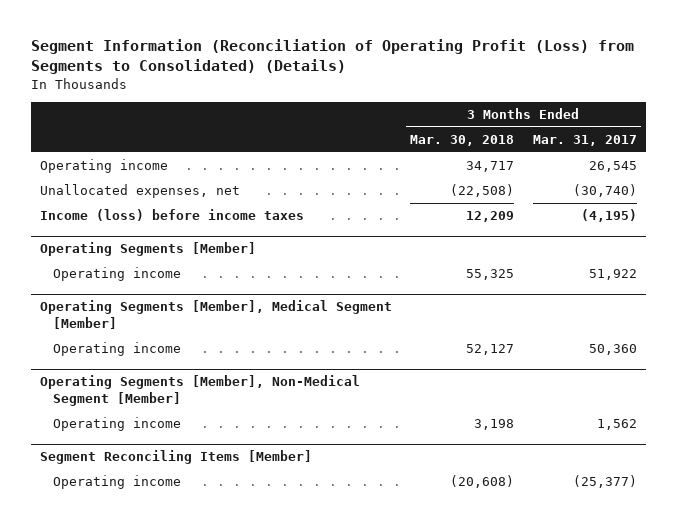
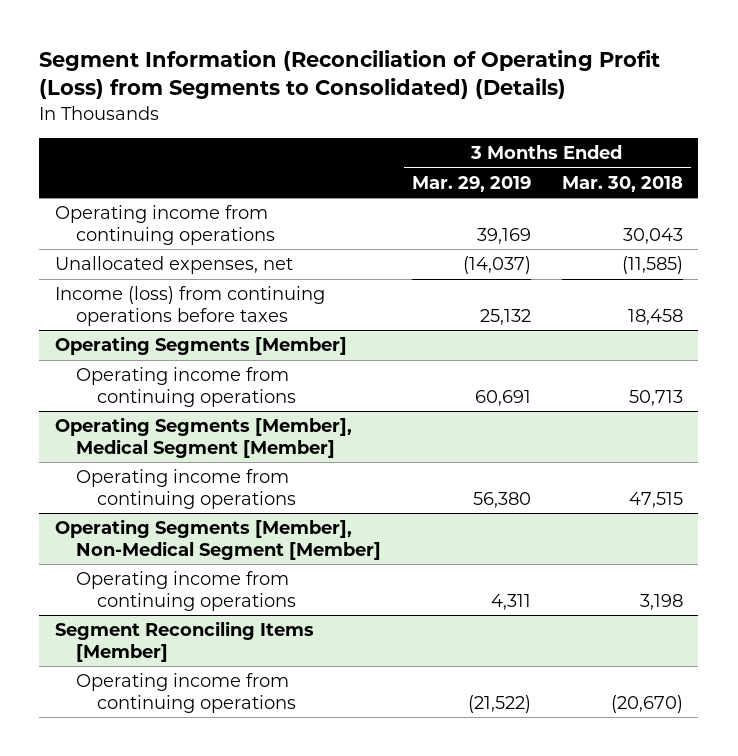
[532,134,637,146] Mar. 31, 2017 -> none
none -> [411,175,531,192] Mar. 29, 2019
[40,159,169,174] Operating income -> [54,205,275,246] Operating income from continuing operations
[466,161,515,173] 34,717 -> [622,228,683,245] 30,043
[450,184,515,198] (22,508) -> [621,256,683,275] (11,585)
[40,209,305,222] Income (loss) before income taxes -> [54,286,325,327] Income (loss) from continuing operations before taxes
[466,211,515,223] 12,209 -> [627,309,683,326] 18,458
[53,267,182,282] Operating income -> [75,367,296,408] Operating income from continuing operations
[466,269,515,281] 55,325 -> [628,390,683,407] 50,713
[53,342,182,357] Operating income -> [75,469,296,510] Operating income from continuing operations
[466,344,515,356] 52,127 -> [628,492,683,509] 47,515
[53,417,182,432] Operating income -> [75,571,296,612] Operating income from continuing operations
[53,475,182,490] Operating income -> [75,673,296,714] Operating income from continuing operations
[450,475,515,489] (20,608) -> [610,695,683,714] (20,670)

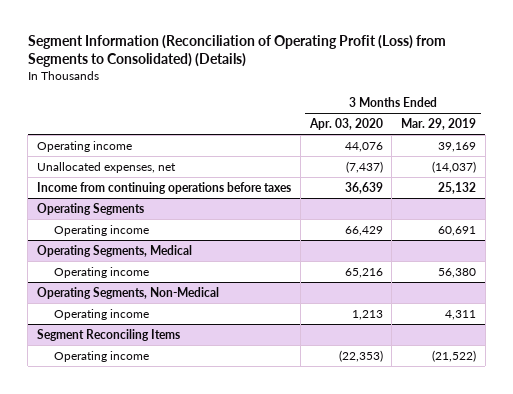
[561,175,683,192] Mar. 30, 2018 -> none
none -> [308,118,383,131] Apr. 03, 2020
[54,205,275,246] Operating income from continuing operations -> [36,140,132,152] Operating income
[54,286,325,327] Income (loss) from continuing operations before taxes -> [36,181,291,194] Income from continuing operations before taxes
[54,336,347,356] Operating Segments [Member] -> [36,202,144,215] Operating Segments
[75,367,296,408] Operating income from continuing operations -> [53,224,149,236] Operating income
[54,417,352,459] Operating Segments [Member], Medical Segment [Member] -> [36,244,192,257] Operating Segments, Medical
[75,469,296,510] Operating income from continuing operations -> [53,266,149,278] Operating income
[54,519,381,561] Operating Segments [Member], Non-Medical Segment [Member] -> [36,286,219,299] Operating Segments, Non-Medical
[75,571,296,612] Operating income from continuing operations -> [53,308,149,320] Operating income
[54,621,314,663] Segment Reconciling Items [Member] -> [36,328,180,341] Segment Reconciling Items
[75,673,296,714] Operating income from continuing operations -> [53,350,149,362] Operating income

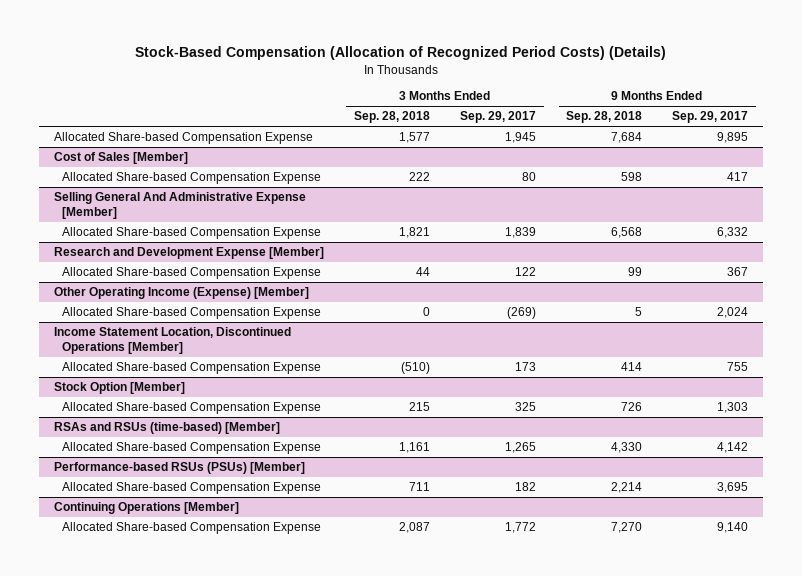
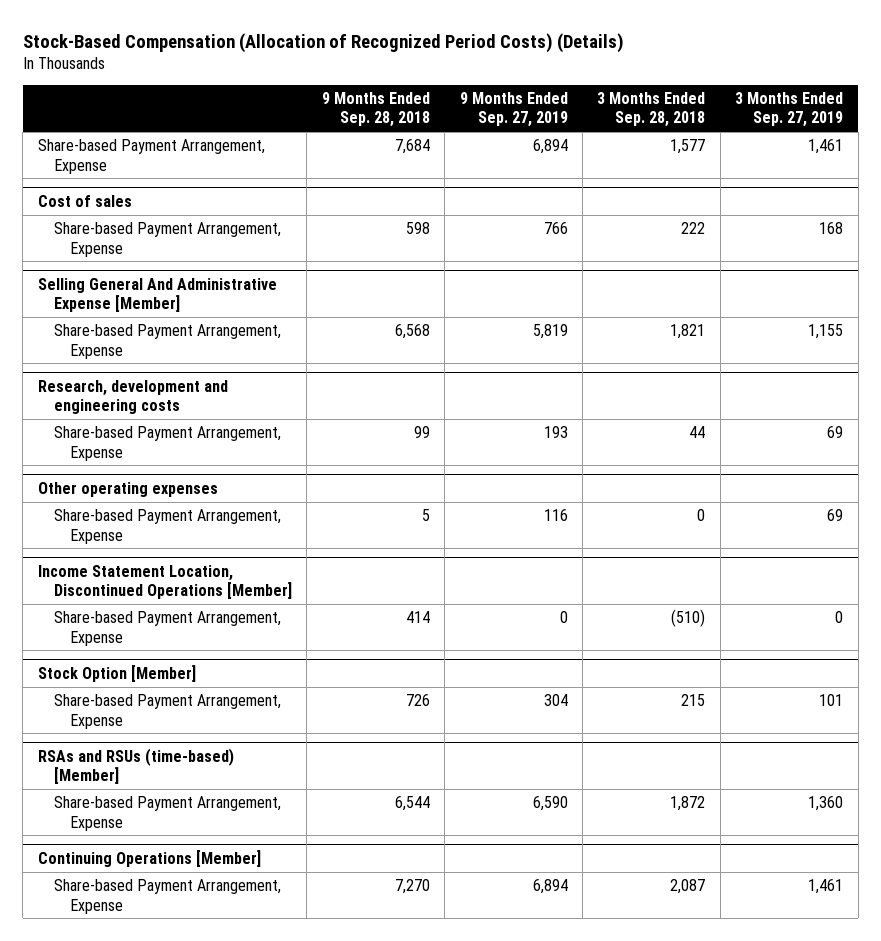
[460,111,537,124] Sep. 29, 2017 -> none
[672,111,749,124] Sep. 29, 2017 -> none
none -> [459,92,568,128] 9 Months Ended Sep. 27, 2019
none -> [735,92,844,128] 3 Months Ended Sep. 27, 2019
[53,132,313,145] Allocated Share-based Compensation Expense -> [37,139,265,174] Share-based Payment Arrangement, Expense
[53,152,188,165] Cost of Sales [Member] -> [37,194,132,207] Cost of sales
[62,172,322,185] Allocated Share-based Compensation Expense -> [53,222,281,257] Share-based Payment Arrangement, Expense
[62,227,322,240] Allocated Share-based Compensation Expense -> [53,324,281,359] Share-based Payment Arrangement, Expense
[53,247,324,260] Research and Development Expense [Member] -> [37,379,228,415] Research, development and engineering costs
[62,267,322,280] Allocated Share-based Compensation Expense -> [53,426,281,461] Share-based Payment Arrangement, Expense
[53,287,309,300] Other Operating Income (Expense) [Member] -> [37,481,218,497] Other operating expenses
[62,307,322,320] Allocated Share-based Compensation Expense -> [53,509,281,544] Share-based Payment Arrangement, Expense
[62,362,322,375] Allocated Share-based Compensation Expense -> [53,611,281,646] Share-based Payment Arrangement, Expense
[62,402,322,415] Allocated Share-based Compensation Expense -> [53,694,281,729] Share-based Payment Arrangement, Expense
[53,462,305,475] Performance-based RSUs (PSUs) [Member] -> none
[62,482,322,495] Allocated Share-based Compensation Expense -> none
[62,442,322,455] Allocated Share-based Compensation Expense -> [53,796,281,831] Share-based Payment Arrangement, Expense
[398,442,430,454] 1,161 -> [670,796,706,812] 1,872
[611,442,643,454] 4,330 -> [394,796,430,812] 6,544
[62,522,322,535] Allocated Share-based Compensation Expense -> [53,879,281,914] Share-based Payment Arrangement, Expense

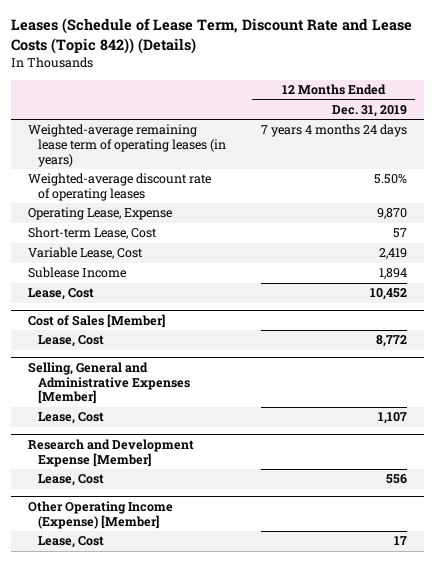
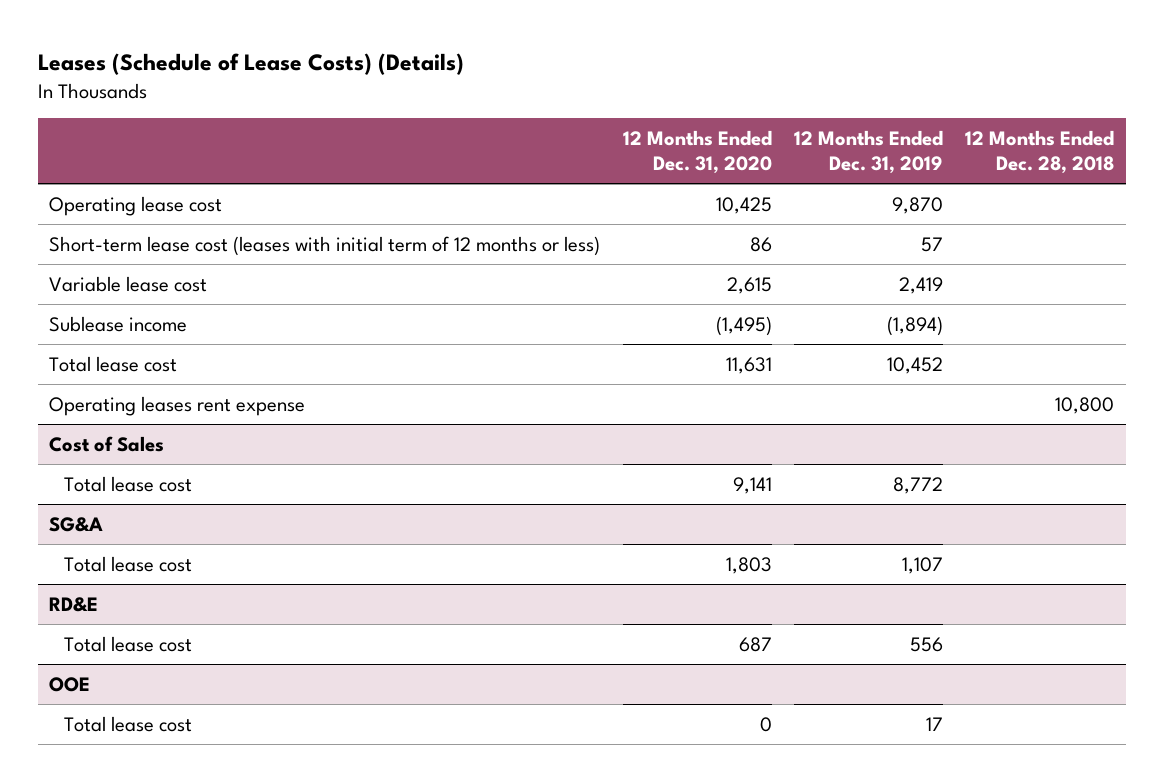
[10,18,412,55] Leases (Schedule of Lease Term, Discount Rate and Lease Costs (Topic 842)) (Details) -> [37,52,464,75] Leases (Schedule of Lease Costs) (Details)
none -> [622,130,772,174] 12 Months Ended Dec. 31, 2020
none -> [965,130,1115,174] 12 Months Ended Dec. 28, 2018
[28,124,226,168] Weighted-average remaining lease term of operating leases (in years) -> none
[28,173,212,202] Weighted-average discount rate of operating leases -> none
[28,207,173,221] Operating Lease, Expense -> [49,195,223,216] Operating lease cost
[28,227,158,240] Short-term Lease, Cost -> [49,235,601,256] Short-term lease cost (leases with initial term of 12 months or less)
[28,247,144,260] Variable Lease, Cost -> [49,275,208,292] Variable lease cost
[28,267,127,279] Sublease Income -> [49,315,188,332] Sublease income
[378,268,407,280] 1,894 -> [886,315,943,336] (1,894)
[28,288,95,301] Lease, Cost -> [49,355,178,372] Total lease cost
none -> [49,395,306,416] Operating leases rent expense
[28,313,166,328] Cost of Sales [Member] -> [49,435,165,452] Cost of Sales
[37,335,104,348] Lease, Cost -> [64,475,193,492] Total lease cost
[28,361,190,405] Selling, General and Administrative Expenses [Member] -> [49,516,104,532] SG&A
[37,412,104,425] Lease, Cost -> [64,555,193,572] Total lease cost
[28,438,195,467] Research and Development Expense [Member] -> [49,596,99,612] RD&E
[37,474,104,487] Lease, Cost -> [64,635,193,652] Total lease cost
[28,500,174,529] Other Operating Income (Expense) [Member] -> [49,676,91,692] OOE
[37,536,104,549] Lease, Cost -> [64,715,193,732] Total lease cost

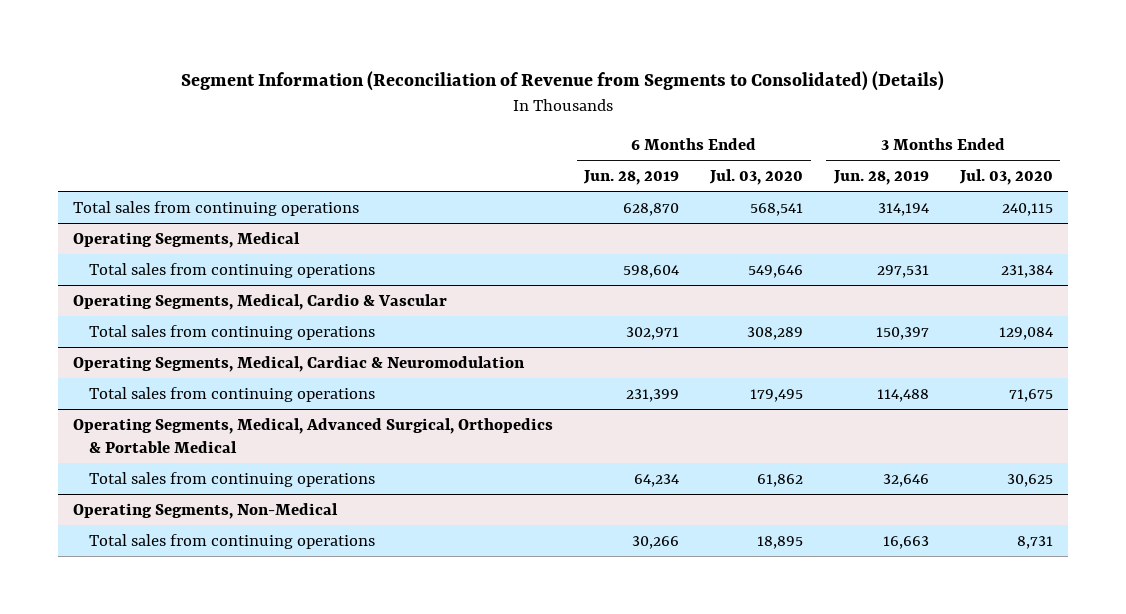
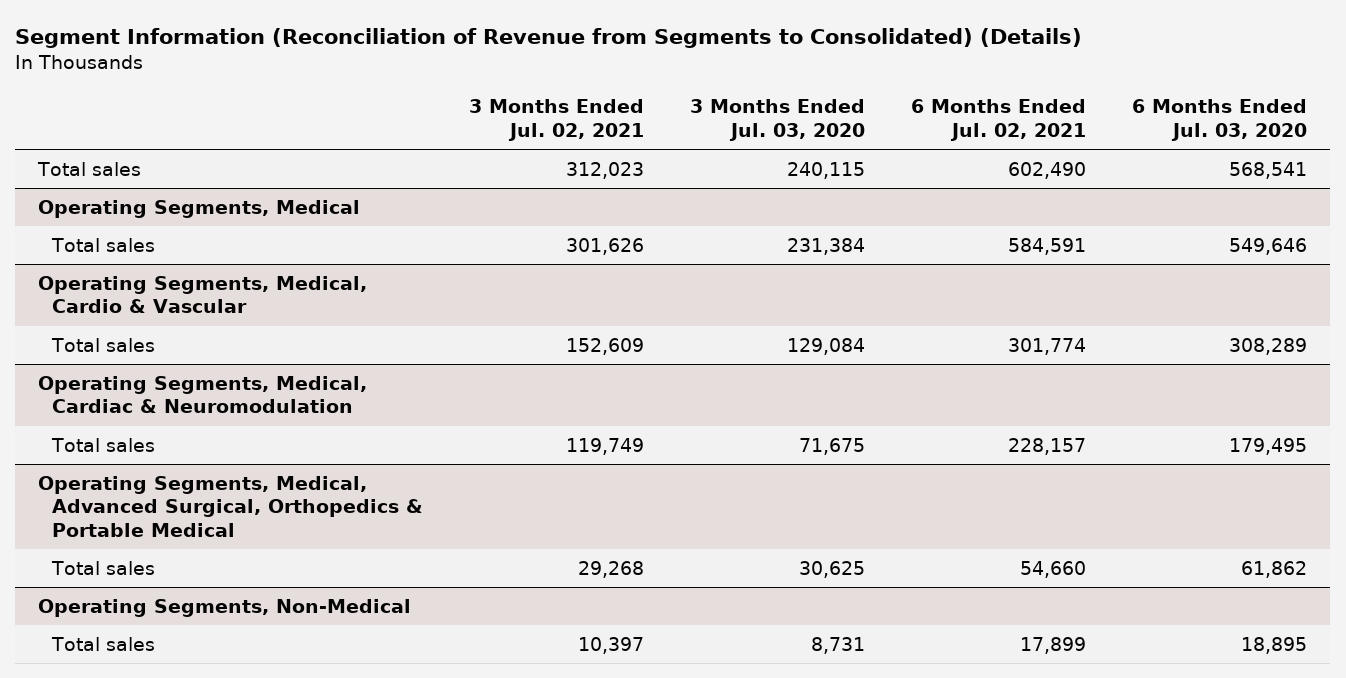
[583,170,680,186] Jun. 28, 2019 -> none
[832,170,929,186] Jun. 28, 2019 -> none
none -> [469,99,645,142] 3 Months Ended Jul. 02, 2021
none -> [911,99,1087,142] 6 Months Ended Jul. 02, 2021
[73,200,360,216] Total sales from continuing operations -> [37,161,142,176] Total sales
[89,262,376,278] Total sales from continuing operations -> [51,237,156,252] Total sales
[89,324,376,340] Total sales from continuing operations -> [51,337,156,352] Total sales
[89,386,376,402] Total sales from continuing operations -> [51,437,156,452] Total sales
[89,471,376,487] Total sales from continuing operations -> [51,560,156,575] Total sales
[89,533,376,549] Total sales from continuing operations -> [51,636,156,651] Total sales

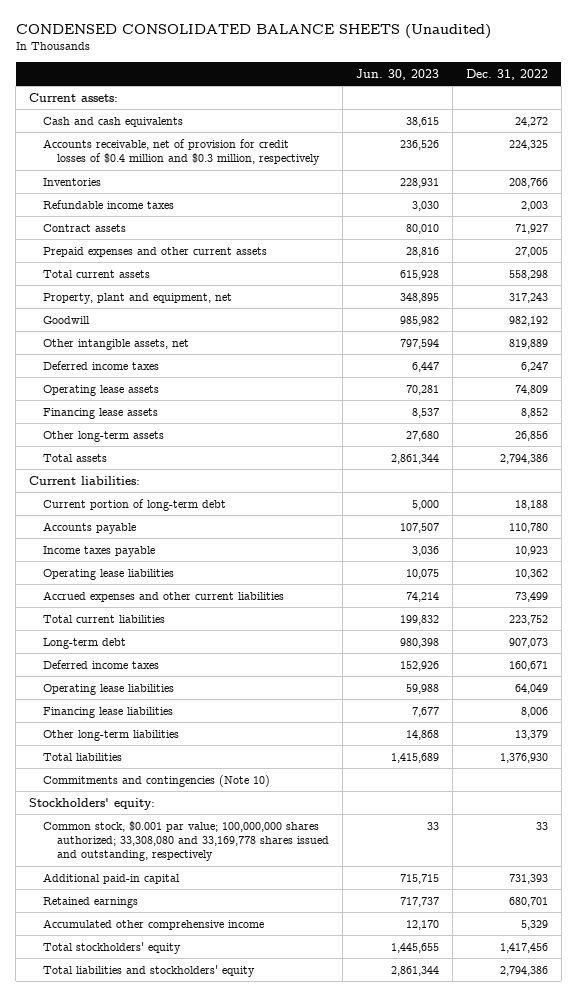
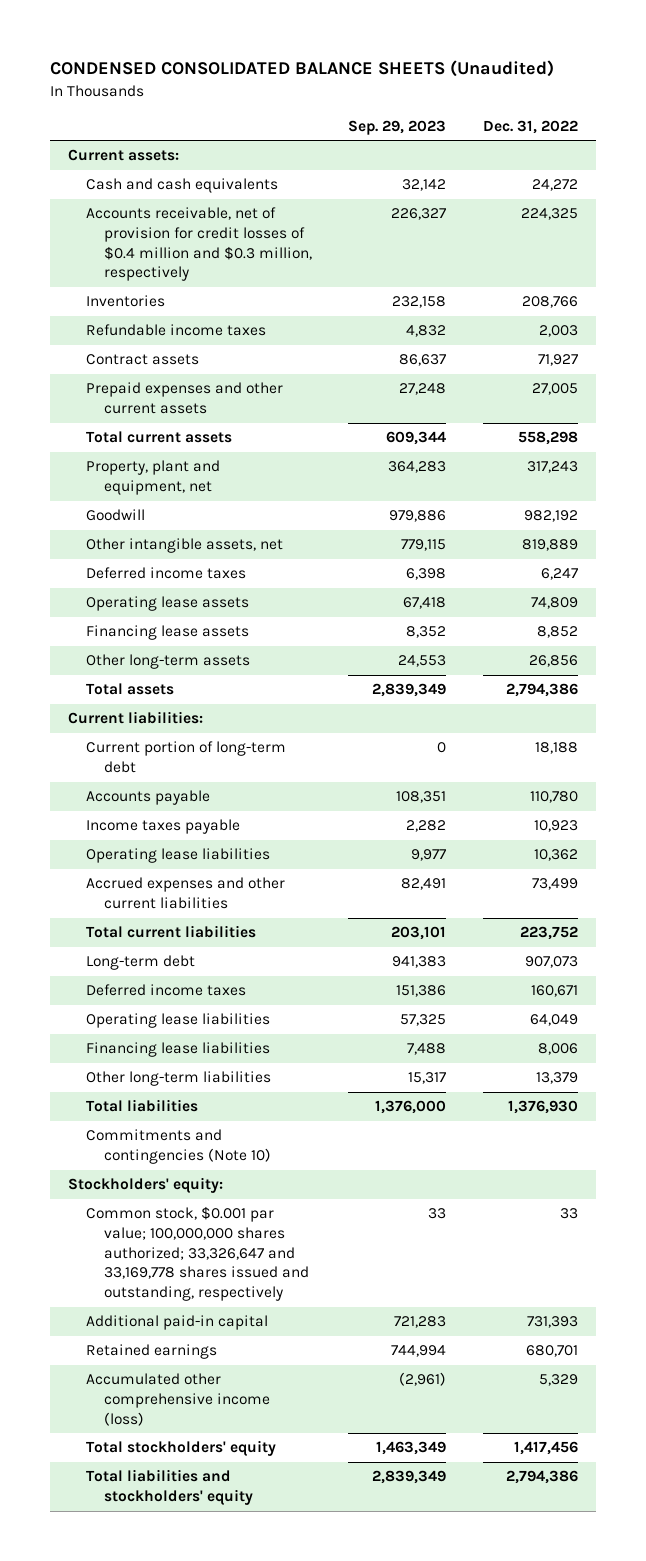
[355,68,439,80] Jun. 30, 2023 -> none
none -> [348,119,447,135] Sep. 29, 2023
[42,820,329,862] Common stock, $0.001 par value; 100,000,000 shares authorized; 33,308,080 and 33,169,778 shares issued and outstanding, respectively -> [86,1206,309,1302] Common stock, $0.001 par value; 100,000,000 shares authorized; 33,326,647 and 33,169,778 shares issued and outstanding, respectively
[42,918,264,930] Accumulated other comprehensive income -> [86,1373,270,1426] Accumulated other comprehensive income (loss)

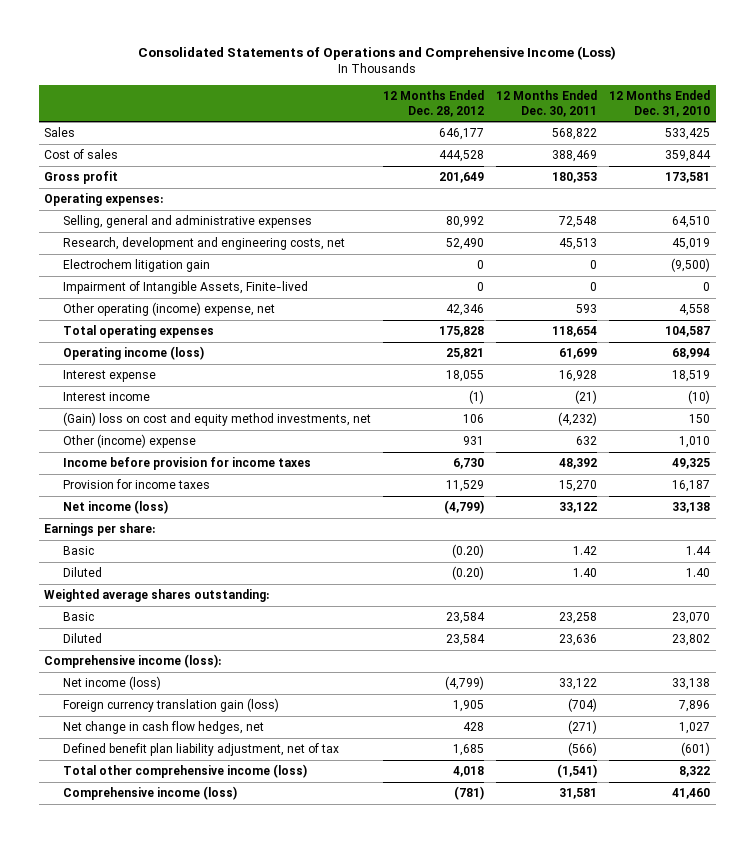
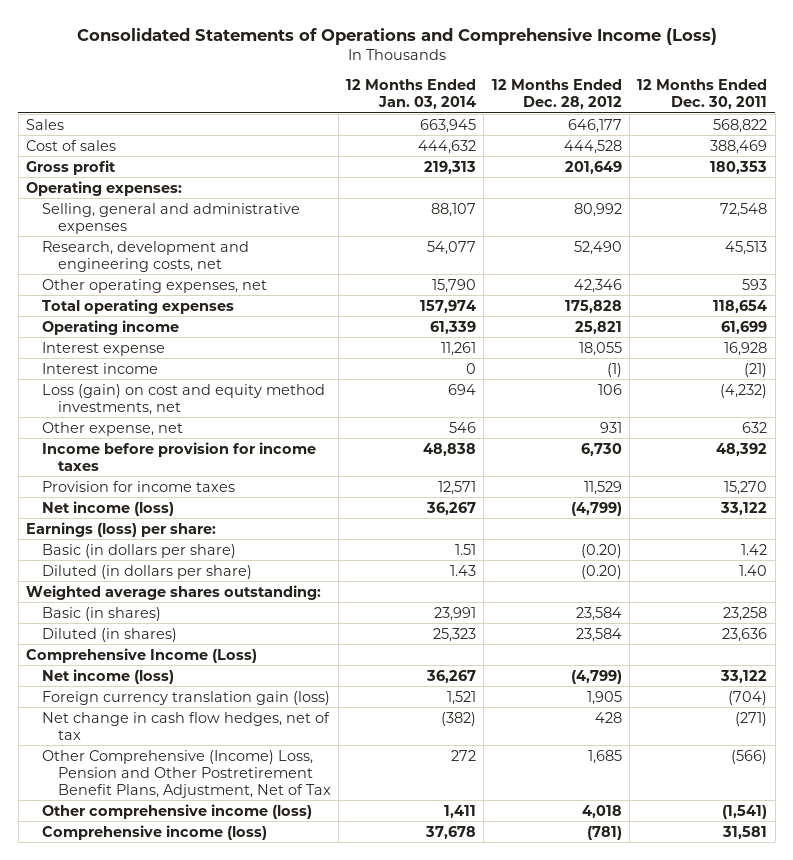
[608,90,710,117] 12 Months Ended Dec. 31, 2010 -> none
none -> [346,79,477,110] 12 Months Ended Jan. 03, 2014
[62,259,210,273] Electrochem litigation gain -> none
[62,281,308,295] Impairment of Intangible Assets, Finite-lived -> none
[62,302,275,317] Other operating (income) expense, net -> [41,278,267,293] Other operating expenses, net
[62,346,204,361] Operating income (loss) -> [41,319,179,335] Operating income
[62,412,371,427] (Gain) loss on cost and equity method investments, net -> [41,383,325,415] Loss (gain) on cost and equity method investments, net
[62,434,196,449] Other (income) expense -> [41,421,183,436] Other expense, net
[44,523,156,537] Earnings per share: -> [26,521,217,537] Earnings (loss) per share:
[62,546,94,556] Basic -> [41,543,236,558] Basic (in dollars per share)
[62,567,102,578] Diluted -> [41,564,252,579] Diluted (in dollars per share)
[62,612,94,622] Basic -> [41,606,161,621] Basic (in shares)
[62,633,102,644] Diluted -> [41,627,177,642] Diluted (in shares)
[44,654,222,669] Comprehensive income (loss): -> [26,647,258,663] Comprehensive Income (Loss)
[62,721,264,735] Net change in cash flow hedges, net -> [41,711,330,740] Net change in cash flow hedges, net of tax
[62,743,339,757] Defined benefit plan liability adjustment, net of tax -> [41,749,331,798] Other Comprehensive (Income) Loss, Pension and Other Postretirement Benefit Plans, Adjustment, Net of Tax
[62,764,307,779] Total other comprehensive income (loss) -> [41,803,312,819] Other comprehensive income (loss)

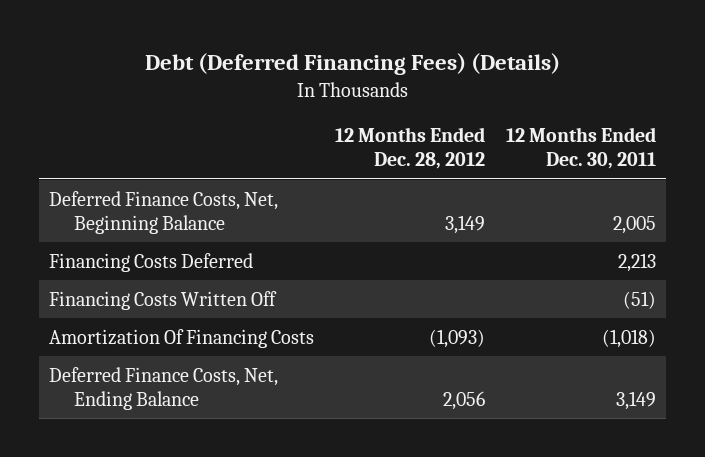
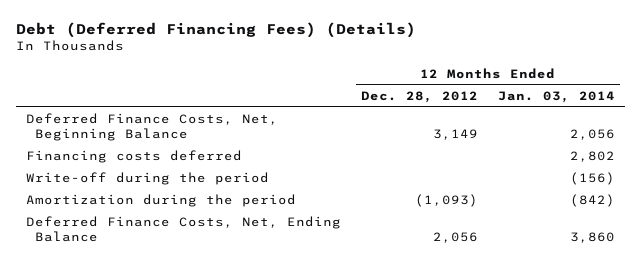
[505,127,656,170] 12 Months Ended Dec. 30, 2011 -> none
none -> [497,90,615,103] Jan. 03, 2014
[49,252,254,272] Financing Costs Deferred -> [25,150,242,164] Financing costs deferred
[49,290,278,310] Financing Costs Written Off -> [25,172,269,186] Write-off during the period
[49,328,315,348] Amortization Of Financing Costs -> [25,194,296,208] Amortization during the period

